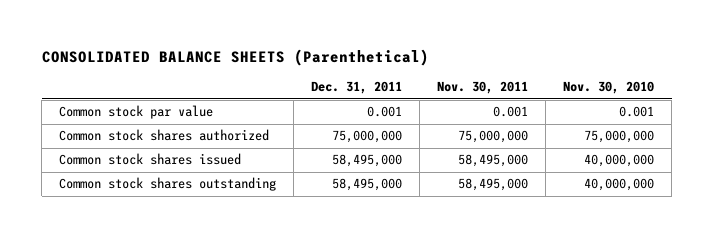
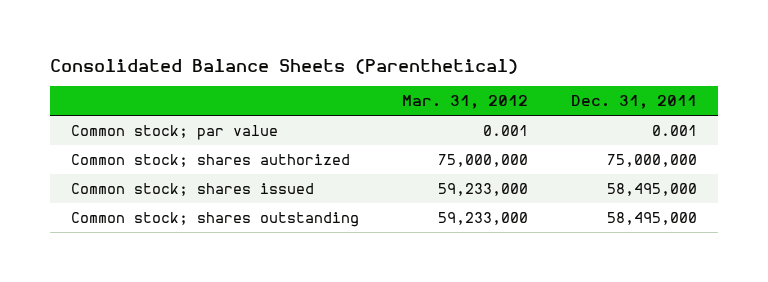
[41,48,429,66] CONSOLIDATED BALANCE SHEETS (Parenthetical) -> [49,59,518,75] Consolidated Balance Sheets (Parenthetical)
[437,81,529,95] Nov. 30, 2011 -> none
[563,81,655,95] Nov. 30, 2010 -> none
none -> [402,95,529,110] Mar. 31, 2012
[59,105,214,120] Common stock par value -> [71,124,279,140] Common stock; par value
[59,129,270,142] Common stock shares authorized -> [71,153,351,167] Common stock; shares authorized
[59,153,242,166] Common stock shares issued -> [71,182,315,196] Common stock; shares issued
[59,177,277,192] Common stock shares outstanding -> [71,211,360,227] Common stock; shares outstanding

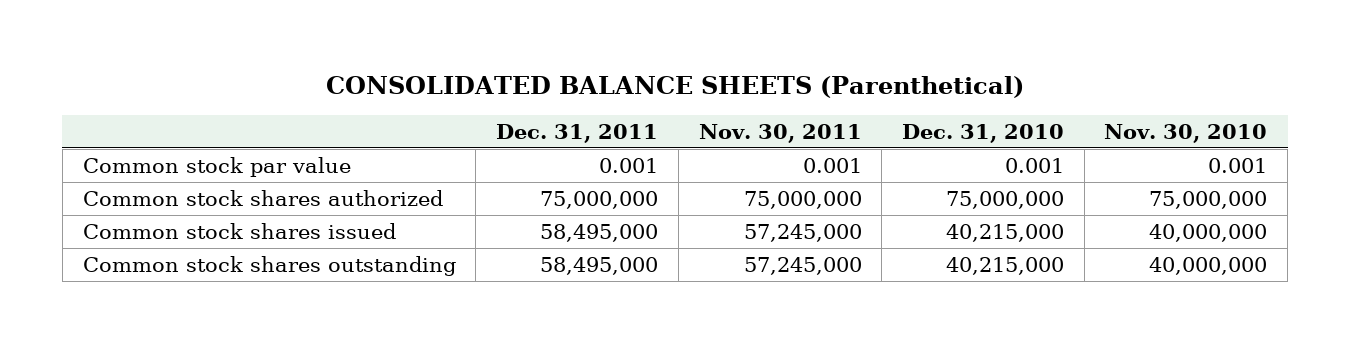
[49,59,518,75] Consolidated Balance Sheets (Parenthetical) -> [326,76,1025,99] CONSOLIDATED BALANCE SHEETS (Parenthetical)
[402,95,529,110] Mar. 31, 2012 -> none
none -> [698,123,862,143] Nov. 30, 2011
none -> [902,123,1065,143] Dec. 31, 2010
none -> [1104,123,1268,143] Nov. 30, 2010
[71,124,279,140] Common stock; par value -> [82,157,351,178] Common stock par value
[71,153,351,167] Common stock; shares authorized -> [82,190,443,207] Common stock shares authorized
[71,182,315,196] Common stock; shares issued -> [82,223,396,240] Common stock shares issued
[71,211,360,227] Common stock; shares outstanding -> [82,256,456,277] Common stock shares outstanding

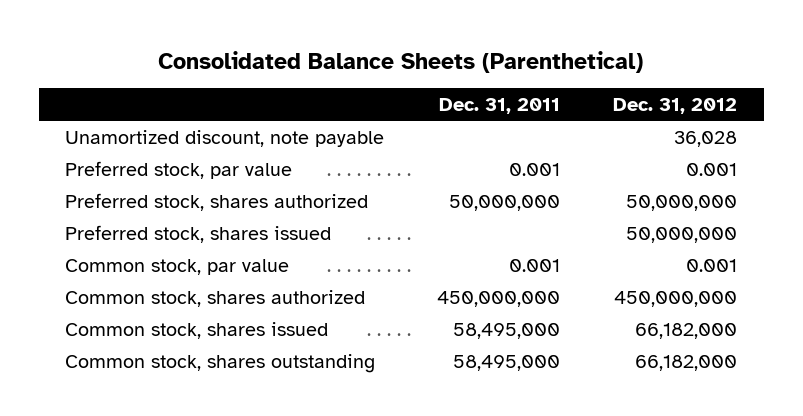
[326,76,1025,99] CONSOLIDATED BALANCE SHEETS (Parenthetical) -> [158,50,644,73] Consolidated Balance Sheets (Parenthetical)
[698,123,862,143] Nov. 30, 2011 -> none
[902,123,1065,143] Dec. 31, 2010 -> none
[1104,123,1268,143] Nov. 30, 2010 -> none
none -> [613,97,738,114] Dec. 31, 2012
none -> [65,129,385,147] Unamortized discount, note payable
none -> [65,160,293,179] Preferred stock, par value
none -> [65,192,369,211] Preferred stock, shares authorized
none -> [65,224,332,243] Preferred stock, shares issued
[82,157,351,178] Common stock par value -> [65,258,290,275] Common stock, par value
[82,190,443,207] Common stock shares authorized -> [65,289,366,307] Common stock, shares authorized
[540,191,659,210] 75,000,000 -> [437,290,561,307] 450,000,000
[82,223,396,240] Common stock shares issued -> [65,321,329,339] Common stock, shares issued
[82,256,456,277] Common stock shares outstanding -> [65,353,376,373] Common stock, shares outstanding

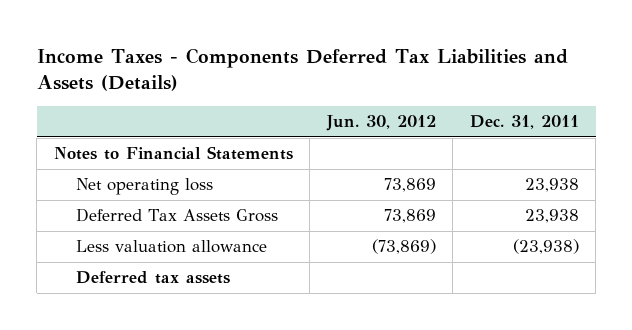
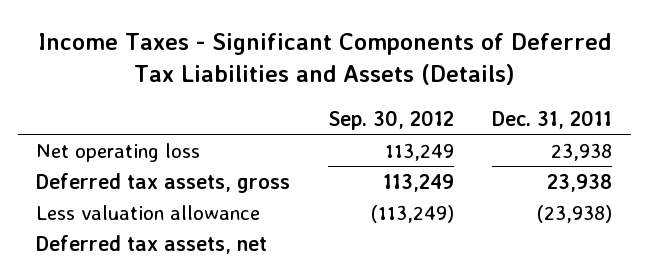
[36,47,568,91] Income Taxes - Components Deferred Tax Liabilities and Assets (Details) -> [38,32,612,86] Income Taxes - Significant Components of Deferred Tax Liabilities and Assets (Details)
[325,115,436,132] Jun. 30, 2012 -> none
none -> [328,109,455,130] Sep. 30, 2012
[53,146,293,161] Notes to Financial Statements -> none
[75,208,278,223] Deferred Tax Assets Gross -> [36,172,291,193] Deferred tax assets, gross
[75,271,230,285] Deferred tax assets -> [36,234,268,254] Deferred tax assets, net

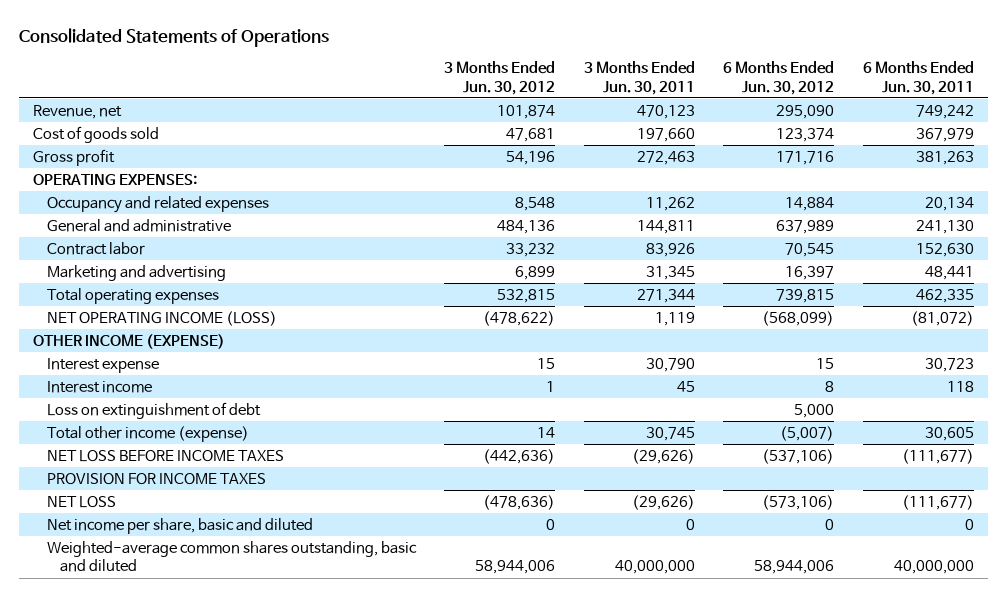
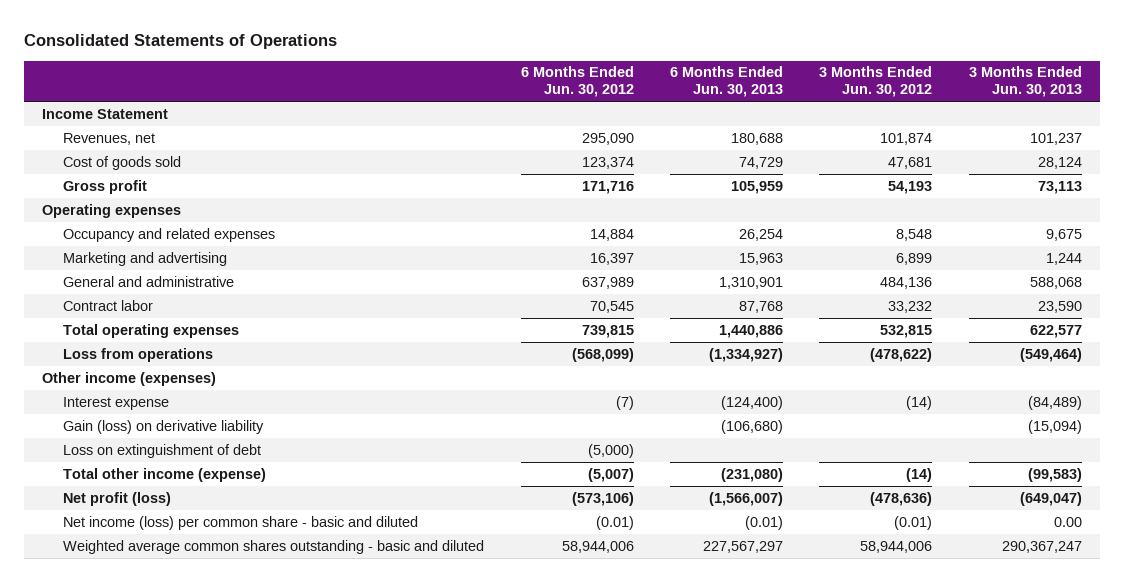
[583,61,695,95] 3 Months Ended Jun. 30, 2011 -> none
[862,61,974,95] 6 Months Ended Jun. 30, 2011 -> none
none -> [670,66,784,98] 6 Months Ended Jun. 30, 2013
none -> [968,66,1082,98] 3 Months Ended Jun. 30, 2013
none -> [42,108,169,119] Income Statement
[33,104,123,119] Revenue, net -> [63,132,156,145] Revenues, net
[506,150,556,165] 54,196 -> [888,180,933,194] 54,193
[33,173,198,185] OPERATING EXPENSES: -> [42,203,182,218] Operating expenses
[46,264,226,281] Marketing and advertising -> [63,251,228,266] Marketing and advertising
[46,380,152,393] Interest income -> none
[46,449,284,462] NET LOSS BEFORE INCOME TAXES -> none
[46,472,266,485] PROVISION FOR INCOME TAXES -> none
[46,310,277,326] NET OPERATING INCOME (LOSS) -> [63,347,214,362] Loss from operations
[33,333,226,349] OTHER INCOME (EXPENSE) -> [42,371,217,386] Other income (expenses)
[537,357,556,369] 15 -> [906,395,933,410] (14)
[816,357,835,369] 15 -> [615,395,634,410] (7)
none -> [63,419,265,434] Gain (loss) on derivative liability
[794,403,835,418] 5,000 -> [587,443,634,458] (5,000)
[537,426,556,438] 14 -> [906,467,933,482] (14)
[46,495,116,508] NET LOSS -> [63,491,172,506] Net profit (loss)
[46,517,313,534] Net income per share, basic and diluted -> [63,515,419,530] Net income (loss) per common share - basic and diluted
[546,518,556,530] 0 -> [894,515,933,530] (0.01)
[825,518,835,530] 0 -> [595,515,634,530] (0.01)
[46,540,417,573] Weighted-average common shares outstanding, basic and diluted -> [63,539,485,554] Weighted average common shares outstanding - basic and diluted

